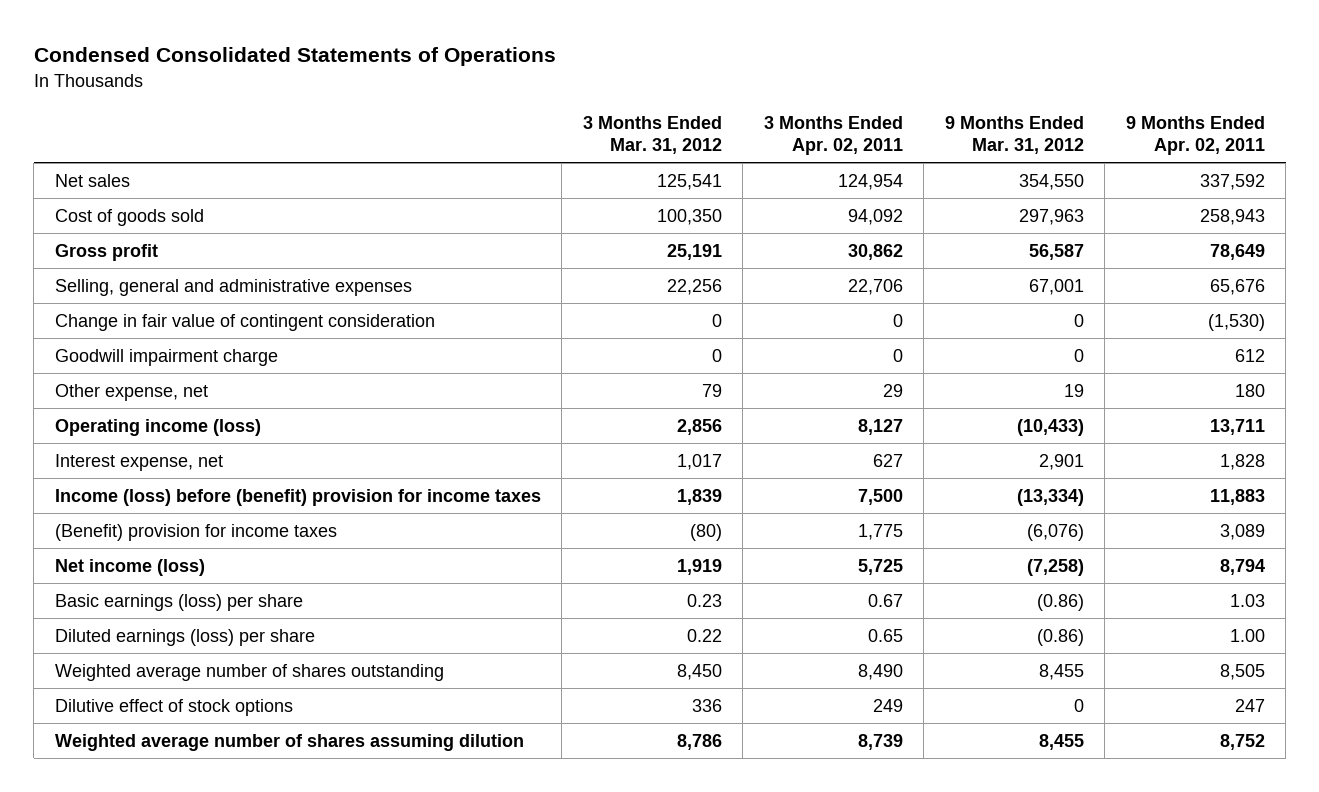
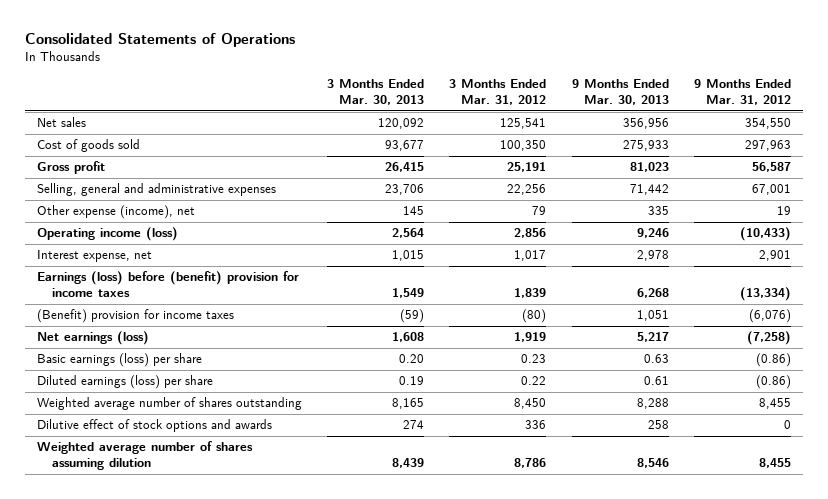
[33,47,556,67] Condensed Consolidated Statements of Operations -> [24,32,295,47] Consolidated Statements of Operations
[763,115,903,156] 3 Months Ended Apr. 02, 2011 -> none
[1125,115,1265,156] 9 Months Ended Apr. 02, 2011 -> none
none -> [327,79,425,106] 3 Months Ended Mar. 30, 2013
none -> [571,79,669,106] 9 Months Ended Mar. 30, 2013
[54,313,435,331] Change in fair value of contingent consideration -> none
[54,348,278,366] Goodwill impairment charge -> none
[54,383,208,401] Other expense, net -> [37,205,196,220] Other expense (income), net
[54,488,541,506] Income (loss) before (benefit) provision for income taxes -> [37,271,300,298] Earnings (loss) before (benefit) provision for income taxes
[54,558,205,576] Net income (loss) -> [37,331,150,346] Net earnings (loss)
[54,698,293,716] Dilutive effect of stock options -> [37,419,273,433] Dilutive effect of stock options and awards

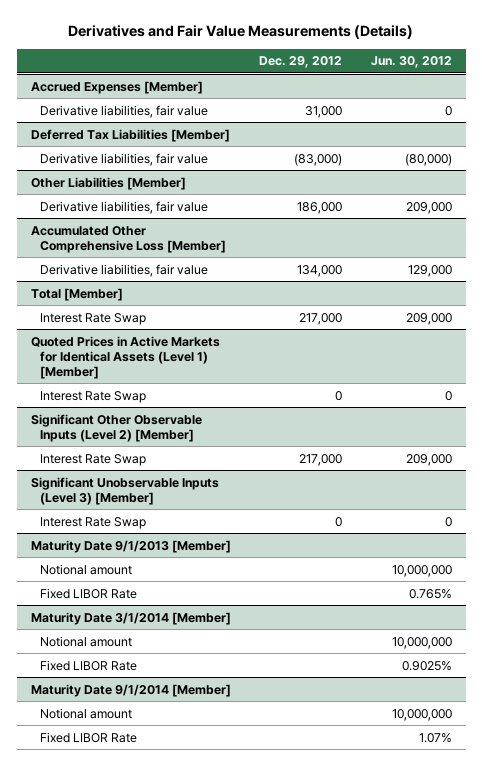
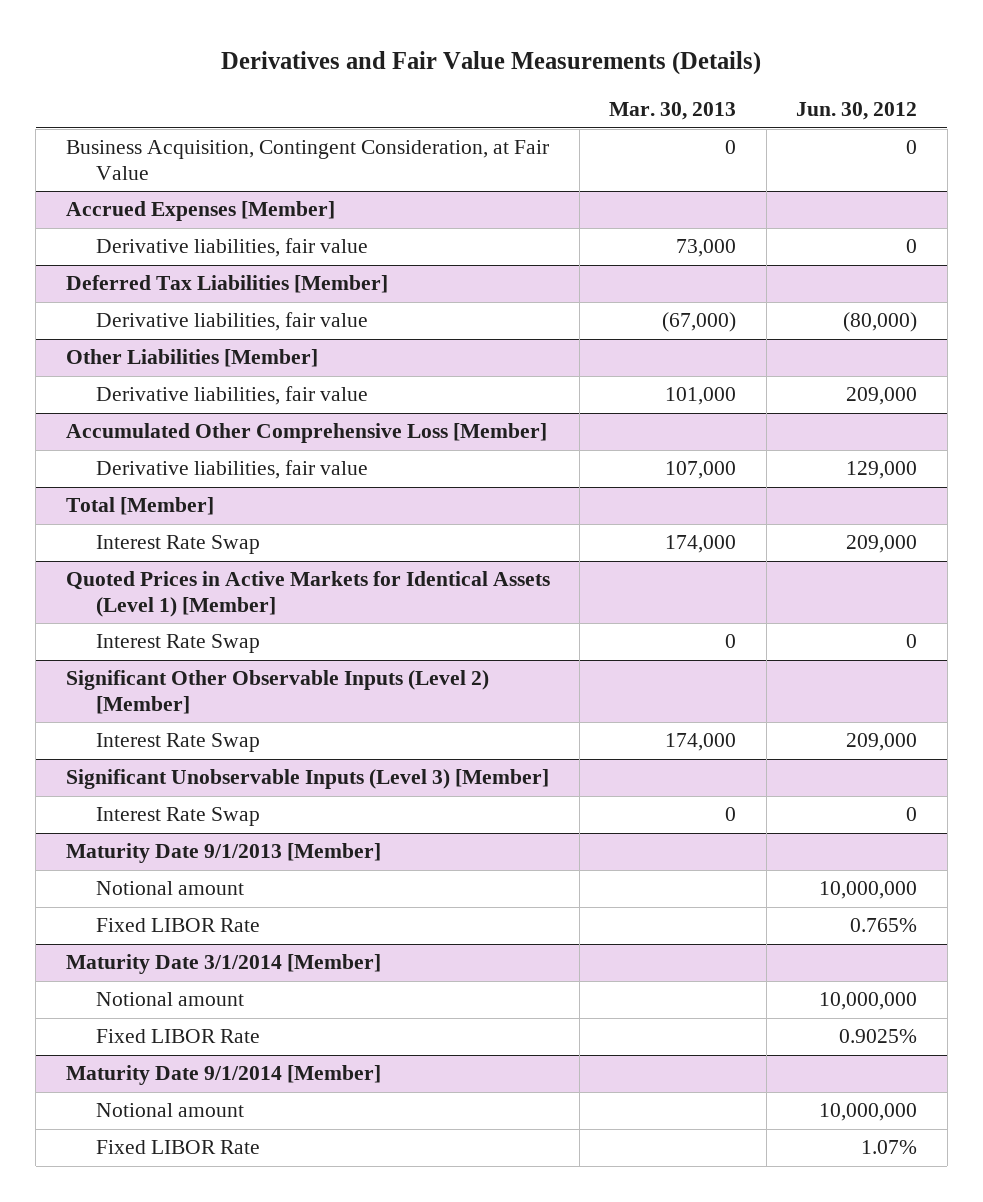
[259,56,343,69] Dec. 29, 2012 -> none
none -> [609,102,737,121] Mar. 30, 2013
none -> [65,140,549,180] Business Acquisition, Contingent Consideration, at Fair Value

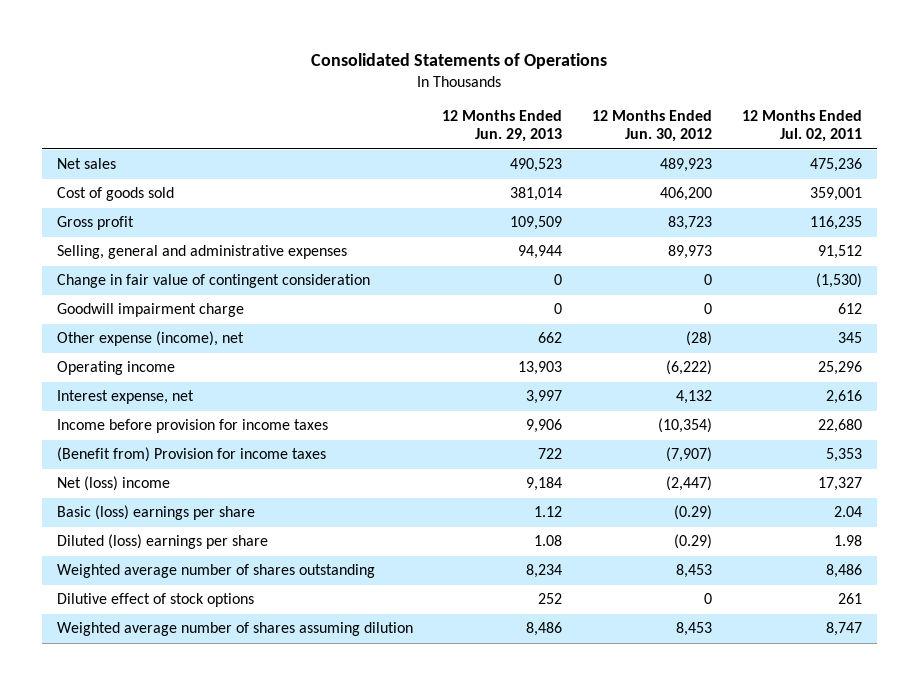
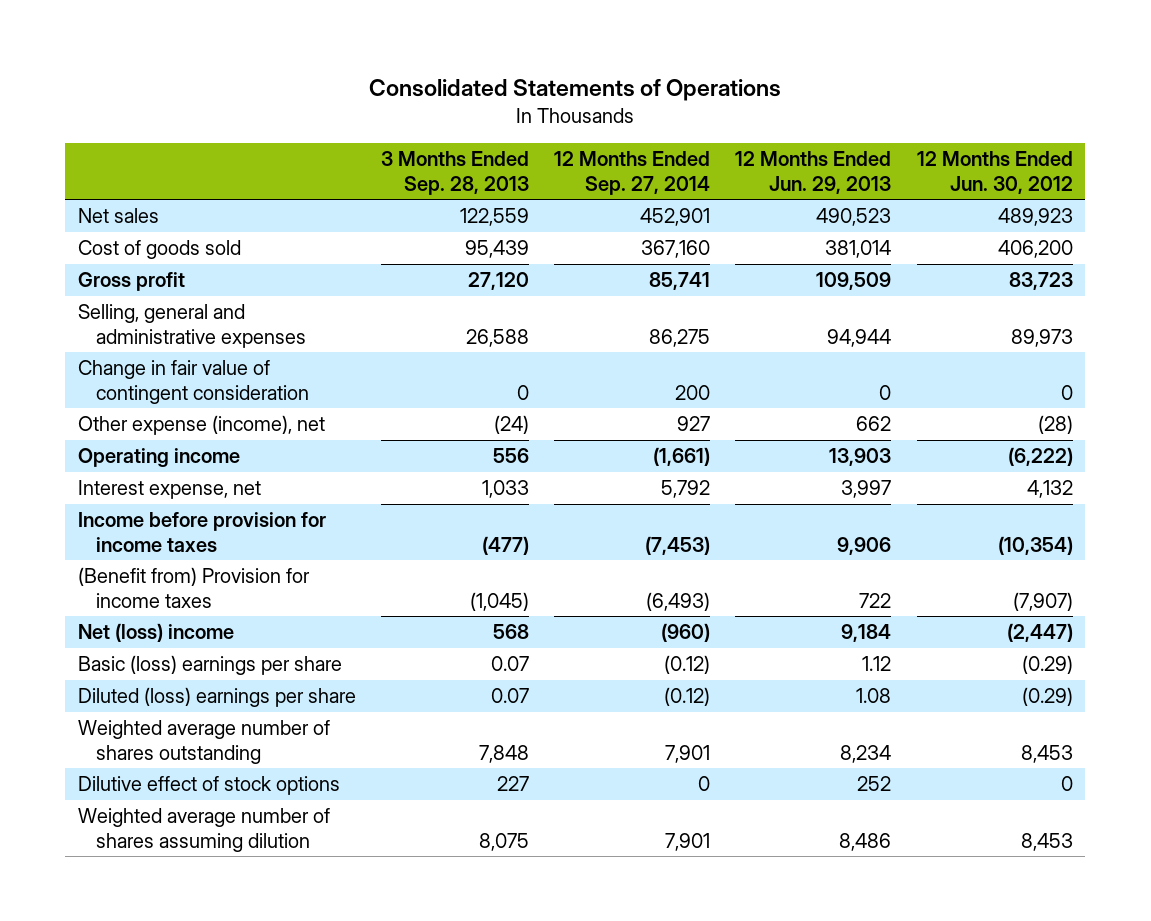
[741,110,862,143] 12 Months Ended Jul. 02, 2011 -> none
none -> [381,151,530,195] 3 Months Ended Sep. 28, 2013
none -> [554,151,711,195] 12 Months Ended Sep. 27, 2014
[56,303,244,318] Goodwill impairment charge -> none

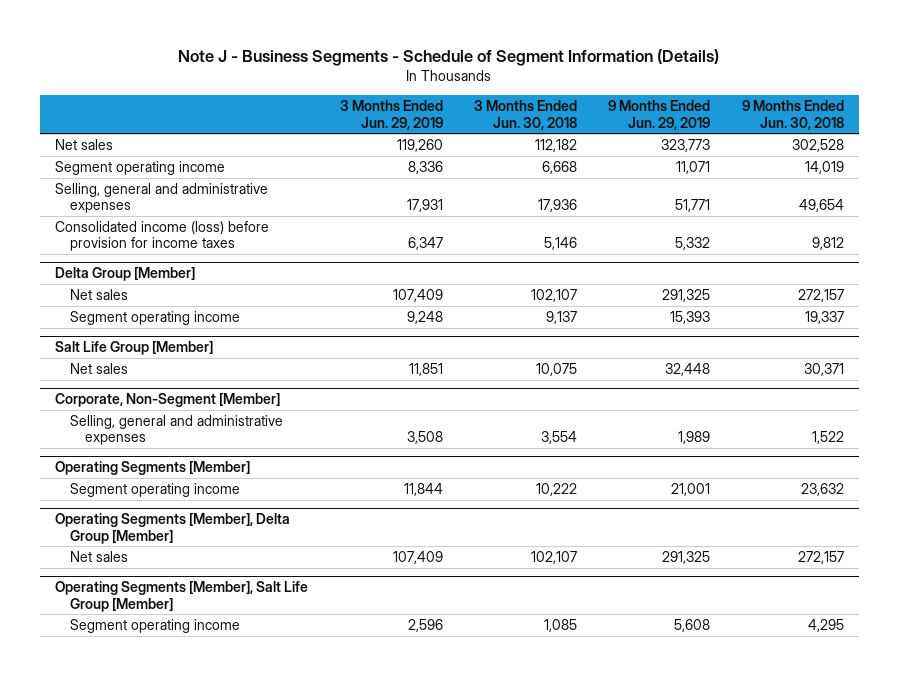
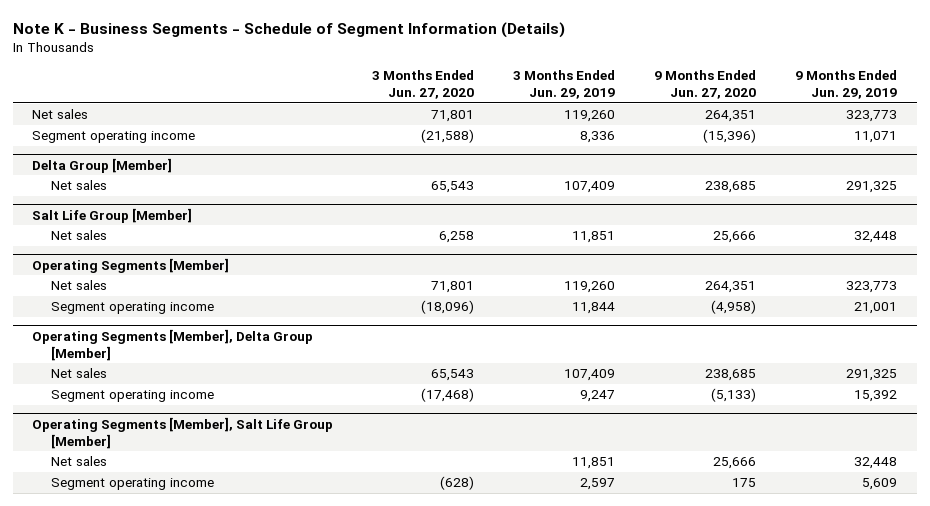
[178,48,720,66] Note J - Business Segments - Schedule of Segment Information (Details) -> [13,21,566,38] Note K - Business Segments - Schedule of Segment Information (Details)
[473,100,577,130] 3 Months Ended Jun. 30, 2018 -> none
[741,100,844,130] 9 Months Ended Jun. 30, 2018 -> none
none -> [372,70,475,99] 3 Months Ended Jun. 27, 2020
none -> [654,70,757,99] 9 Months Ended Jun. 27, 2020
[55,182,269,214] Selling, general and administrative expenses -> none
[55,220,270,252] Consolidated income (loss) before provision for income taxes -> none
[70,310,241,325] Segment operating income -> none
[55,393,281,408] Corporate, Non-Segment [Member] -> none
[70,414,284,446] Selling, general and administrative expenses -> none
none -> [50,280,107,291] Net sales
none -> [50,390,214,403] Segment operating income
none -> [50,456,107,467] Net sales
[407,618,443,632] 2,596 -> [580,478,616,491] 2,597
[674,618,711,632] 5,608 -> [862,478,898,491] 5,609

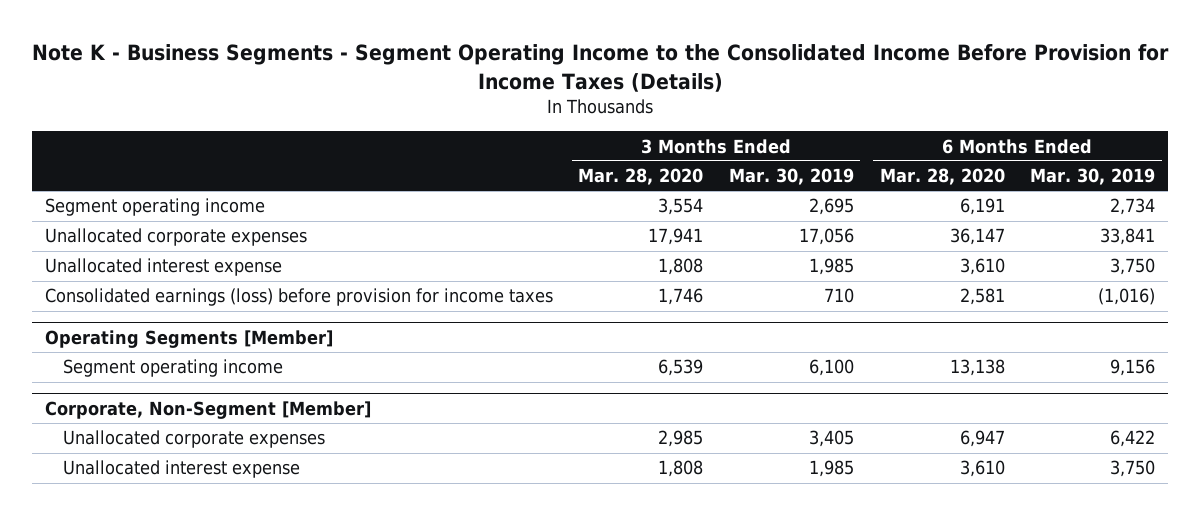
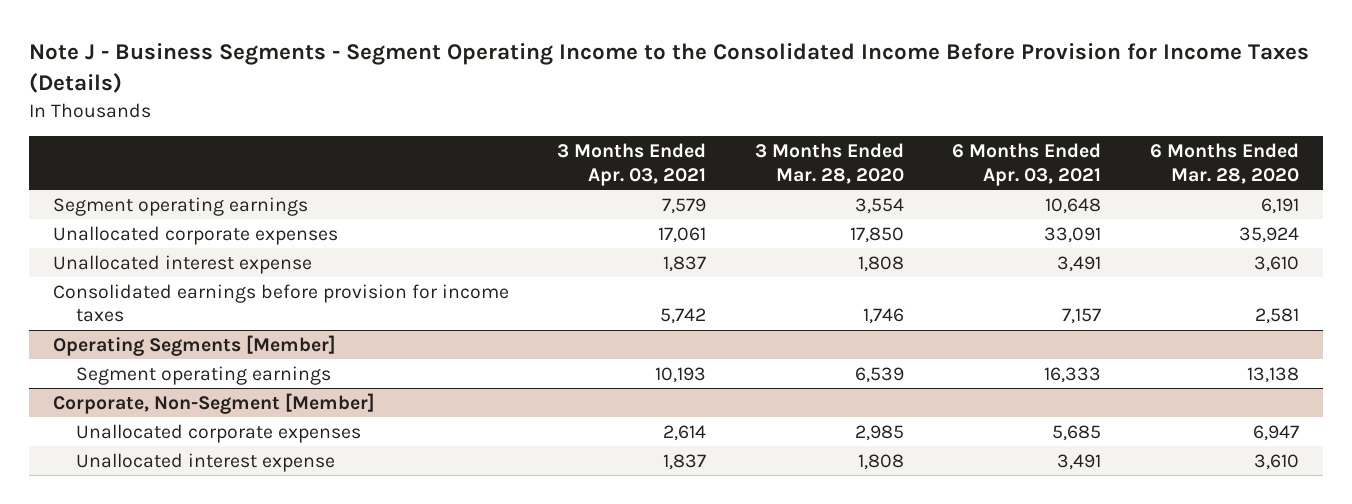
[32,44,1170,92] Note K - Business Segments - Segment Operating Income to the Consolidated Income Before Provision for Income Taxes (Details) -> [28,43,1309,94] Note J - Business Segments - Segment Operating Income to the Consolidated Income Before Provision for Income Taxes (Details)
[729,168,855,186] Mar. 30, 2019 -> none
[1030,168,1156,186] Mar. 30, 2019 -> none
none -> [557,143,707,186] 3 Months Ended Apr. 03, 2021
none -> [952,143,1102,186] 6 Months Ended Apr. 03, 2021
[44,198,265,217] Segment operating income -> [52,196,308,216] Segment operating earnings
[648,228,704,246] 17,941 -> [849,226,904,243] 17,850
[949,228,1005,246] 36,147 -> [1238,226,1299,243] 35,924
[44,288,553,307] Consolidated earnings (loss) before provision for income taxes -> [52,283,509,323] Consolidated earnings before provision for income taxes
[62,359,283,378] Segment operating income -> [76,365,332,385] Segment operating earnings

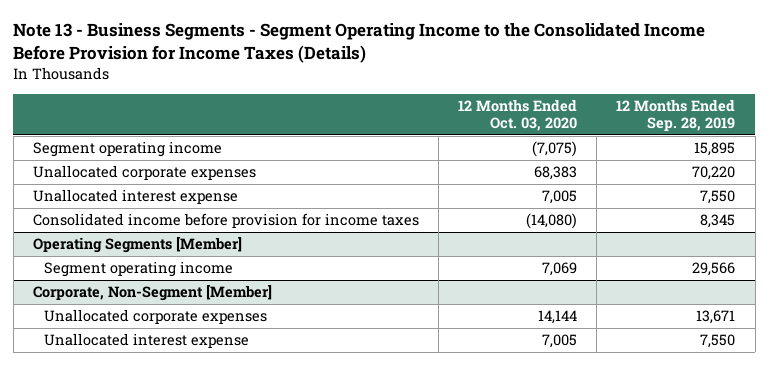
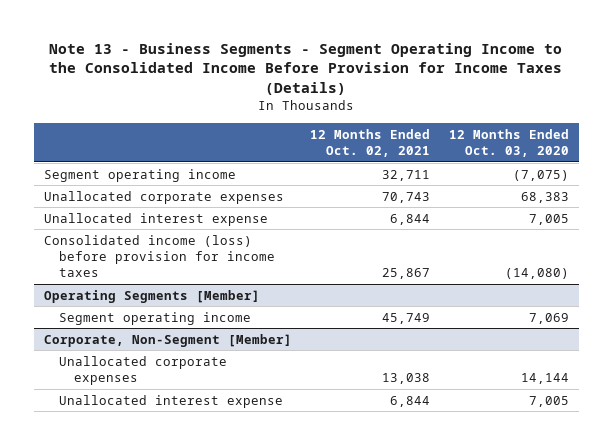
[616,98,736,132] 12 Months Ended Sep. 28, 2019 -> none
none -> [310,128,431,158] 12 Months Ended Oct. 02, 2021
[32,213,419,229] Consolidated income before provision for income taxes -> [43,234,275,278] Consolidated income (loss) before provision for income taxes

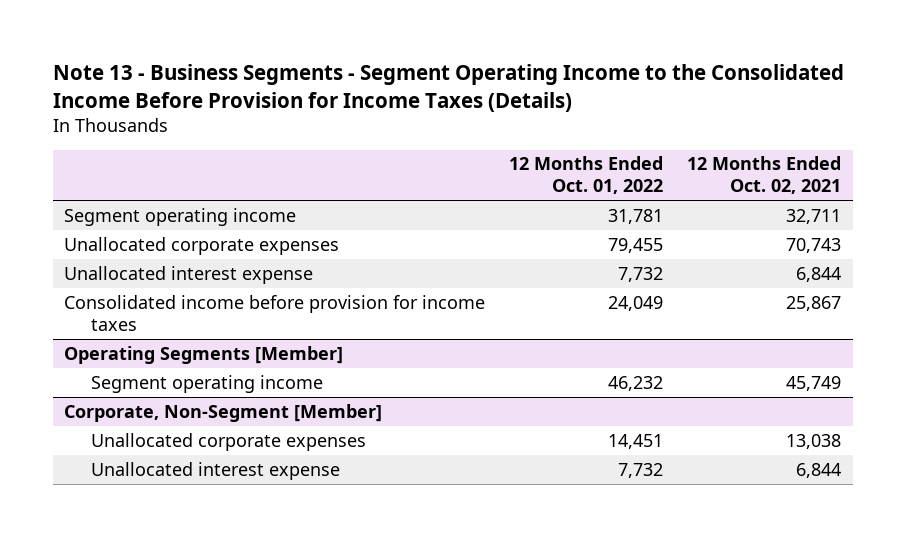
[449,128,570,158] 12 Months Ended Oct. 03, 2020 -> none
none -> [509,156,664,195] 12 Months Ended Oct. 01, 2022
[43,234,275,278] Consolidated income (loss) before provision for income taxes -> [64,294,486,331] Consolidated income before provision for income taxes

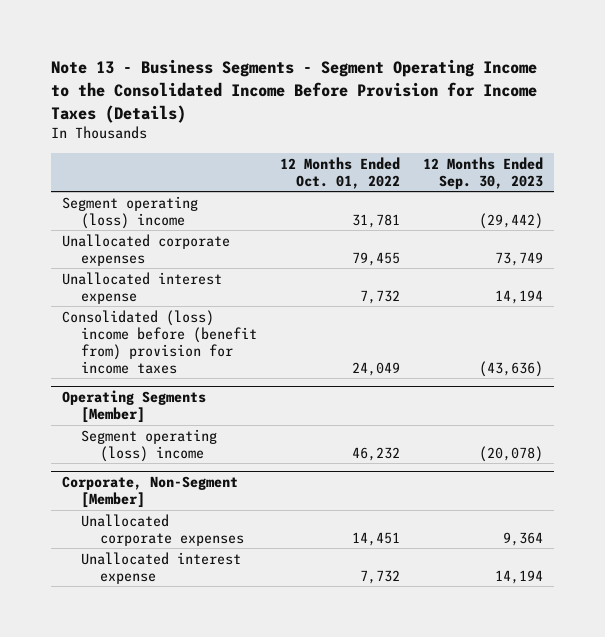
[687,156,842,195] 12 Months Ended Oct. 02, 2021 -> none
none -> [422,156,543,189] 12 Months Ended Sep. 30, 2023
[64,207,297,226] Segment operating income -> [62,195,199,229] Segment operating (loss) income
[64,294,486,331] Consolidated income before provision for income taxes -> [62,309,257,374] Consolidated (loss) income before (benefit from) provision for income taxes
[91,374,324,393] Segment operating income -> [80,428,217,462] Segment operating (loss) income

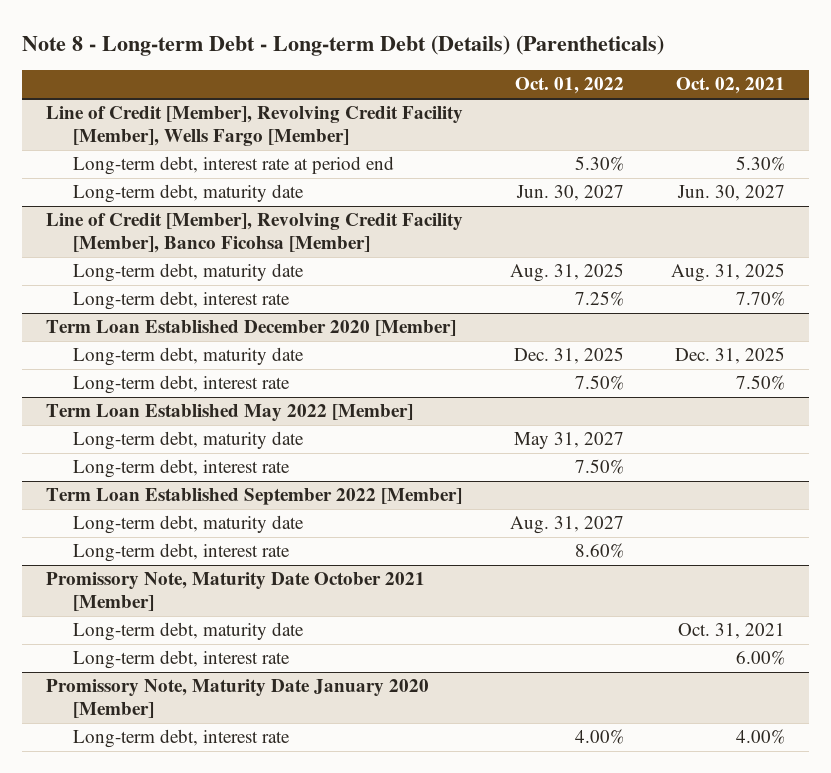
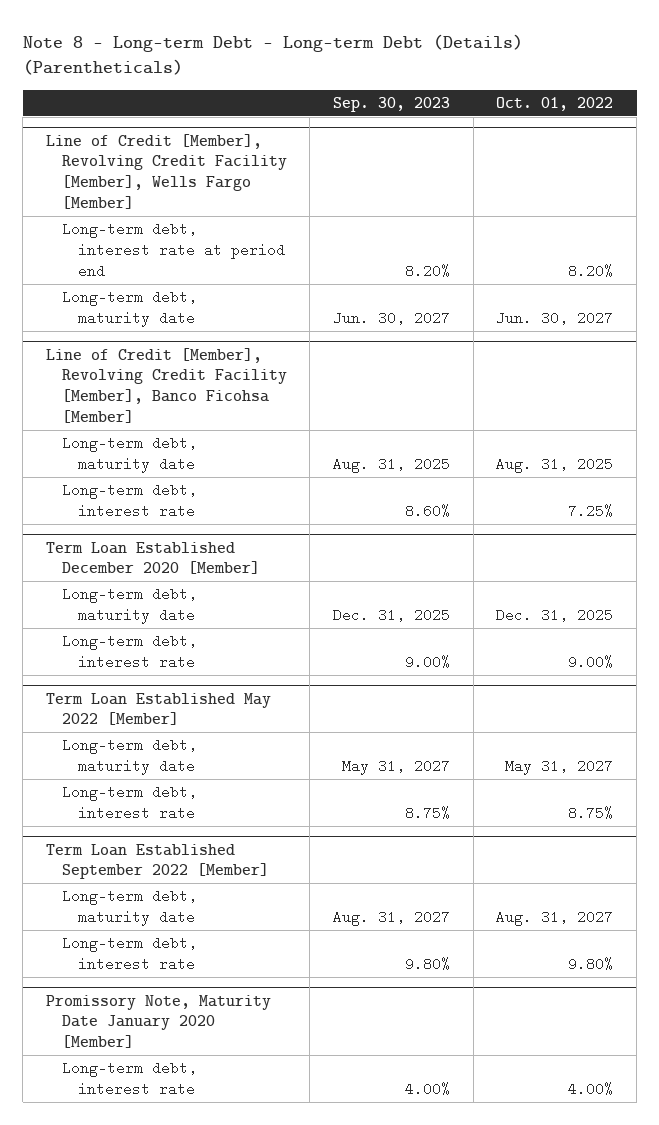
[676,77,786,95] Oct. 02, 2021 -> none
none -> [333,96,451,112] Sep. 30, 2023
[574,156,624,172] 5.30% -> [568,263,614,278] 8.20%
[574,375,624,391] 7.50% -> [568,654,614,669] 9.00%
[574,459,624,475] 7.50% -> [568,805,614,820] 8.75%
[45,572,425,612] Promissory Note, Maturity Date October 2021 [Member] -> none
[72,622,304,642] Long-term debt, maturity date -> none
[72,650,290,670] Long-term debt, interest rate -> none
[574,543,624,559] 8.60% -> [568,956,614,971] 9.80%

